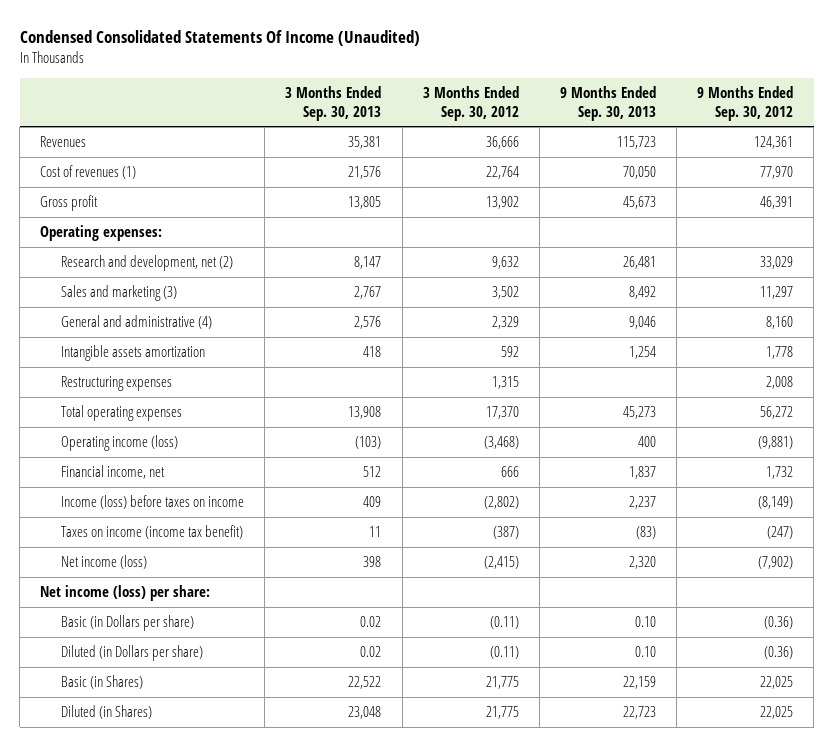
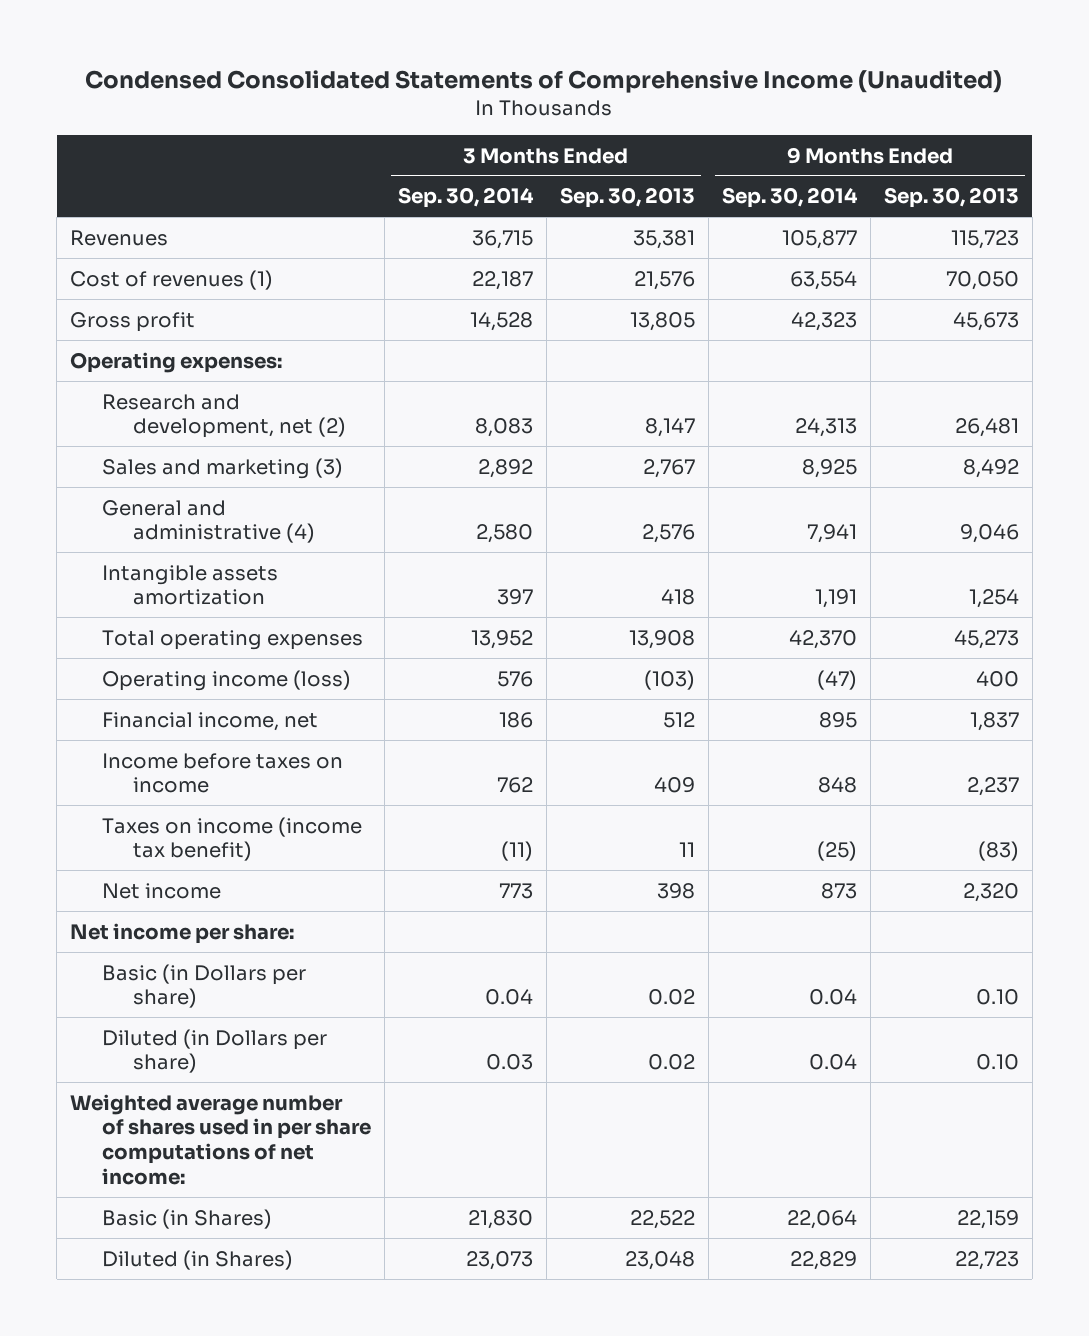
[19,29,420,46] Condensed Consolidated Statements Of Income (Unaudited) -> [85,69,1003,93] Condensed Consolidated Statements of Comprehensive Income (Unaudited)
[422,86,519,121] 3 Months Ended Sep. 30, 2012 -> none
[697,86,794,121] 9 Months Ended Sep. 30, 2012 -> none
none -> [397,187,534,209] Sep. 30, 2014
none -> [721,187,858,209] Sep. 30, 2014
[61,376,173,392] Restructuring expenses -> none
[61,495,245,510] Income (loss) before taxes on income -> [101,752,343,794] Income before taxes on income
[61,555,148,570] Net income (loss) -> [101,882,221,899] Net income
[40,585,211,602] Net income (loss) per share: -> [70,922,295,944] Net income per share:
none -> [70,1093,371,1186] Weighted average number of shares used in per share computations of net income:

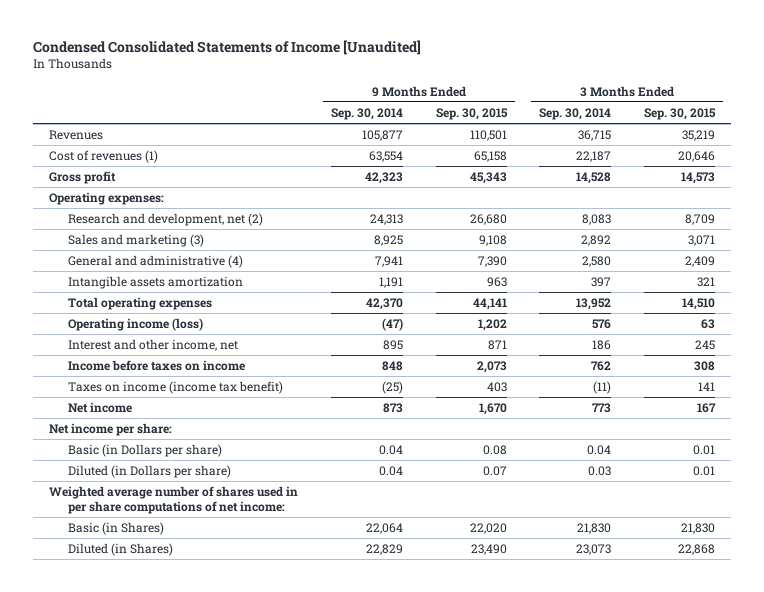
[85,69,1003,93] Condensed Consolidated Statements of Comprehensive Income (Unaudited) -> [33,39,422,55] Condensed Consolidated Statements of Income [Unaudited]
[559,187,695,209] Sep. 30, 2013 -> none
[883,187,1019,209] Sep. 30, 2013 -> none
none -> [435,107,508,120] Sep. 30, 2015
none -> [644,107,717,120] Sep. 30, 2015
[101,711,318,731] Financial income, net -> [67,339,238,352] Interest and other income, net

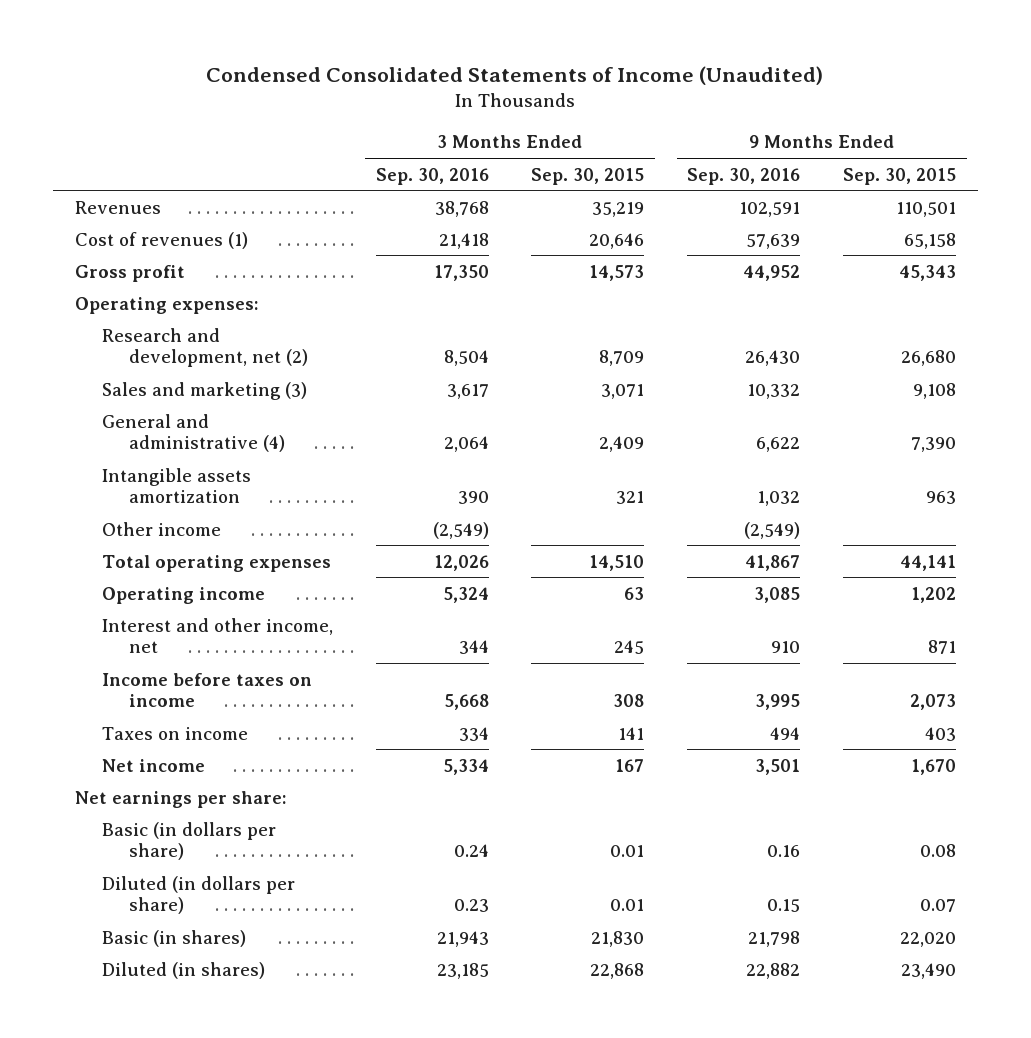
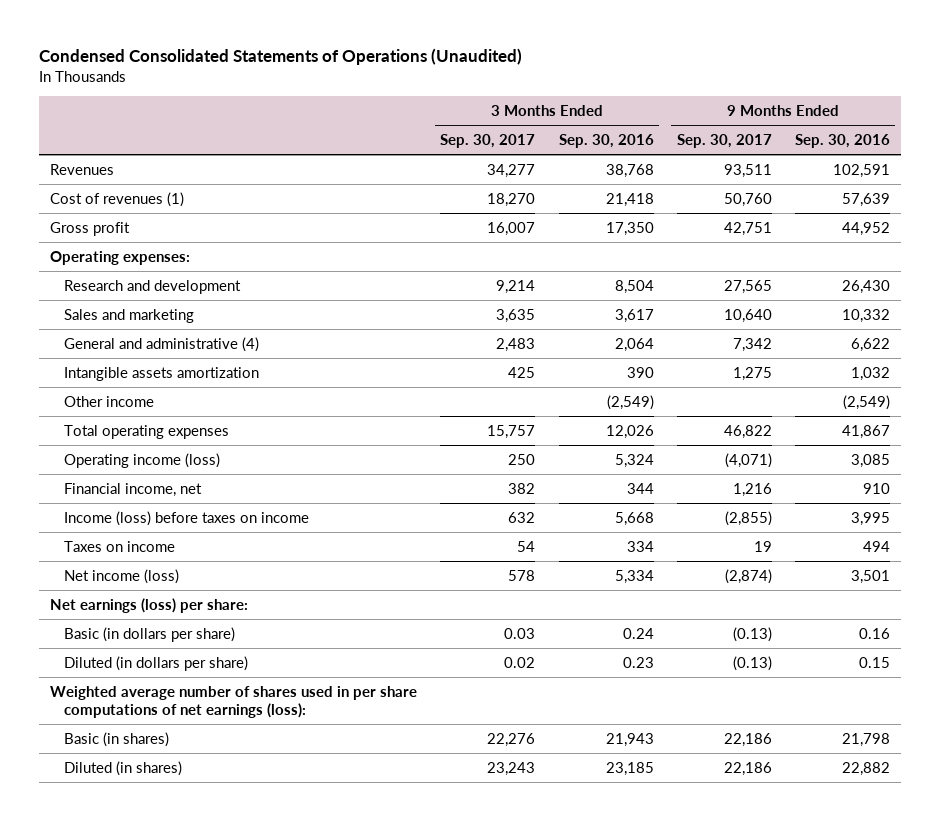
[206,66,824,86] Condensed Consolidated Statements of Income (Unaudited) -> [38,47,522,65] Condensed Consolidated Statements of Operations (Unaudited)
[531,167,645,185] Sep. 30, 2015 -> none
[843,167,957,185] Sep. 30, 2015 -> none
none -> [440,133,536,148] Sep. 30, 2017
none -> [676,133,772,148] Sep. 30, 2017
[101,327,308,368] Research and development, net (2) -> [63,279,241,294] Research and development
[101,381,307,400] Sales and marketing (3) -> [63,308,194,323] Sales and marketing
[101,586,265,604] Operating income -> [63,452,220,468] Operating income (loss)
[101,617,333,654] Interest and other income, net -> [63,482,202,497] Financial income, net
[101,672,312,708] Income before taxes on income -> [63,510,309,526] Income (loss) before taxes on income
[101,758,205,772] Net income -> [63,568,179,584] Net income (loss)
[74,790,287,808] Net earnings per share: -> [50,597,249,613] Net earnings (loss) per share:
none -> [50,685,418,719] Weighted average number of shares used in per share computations of net earnings (loss):

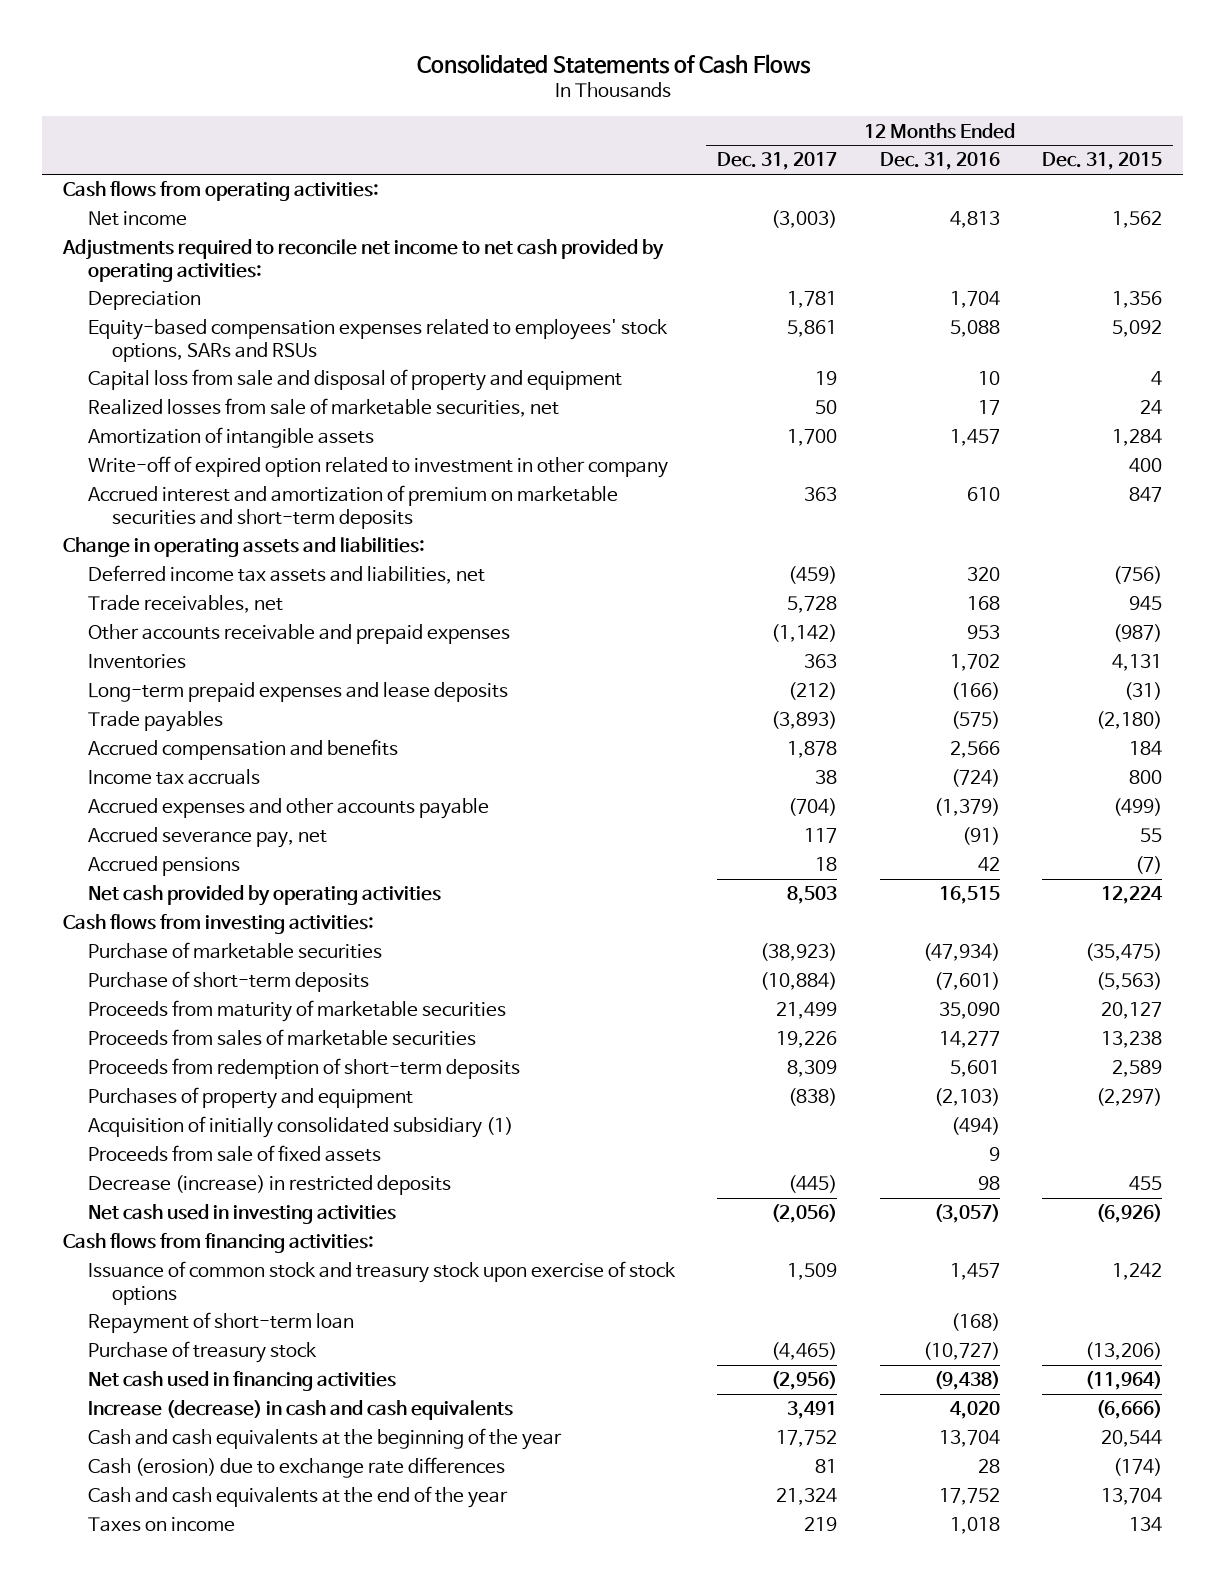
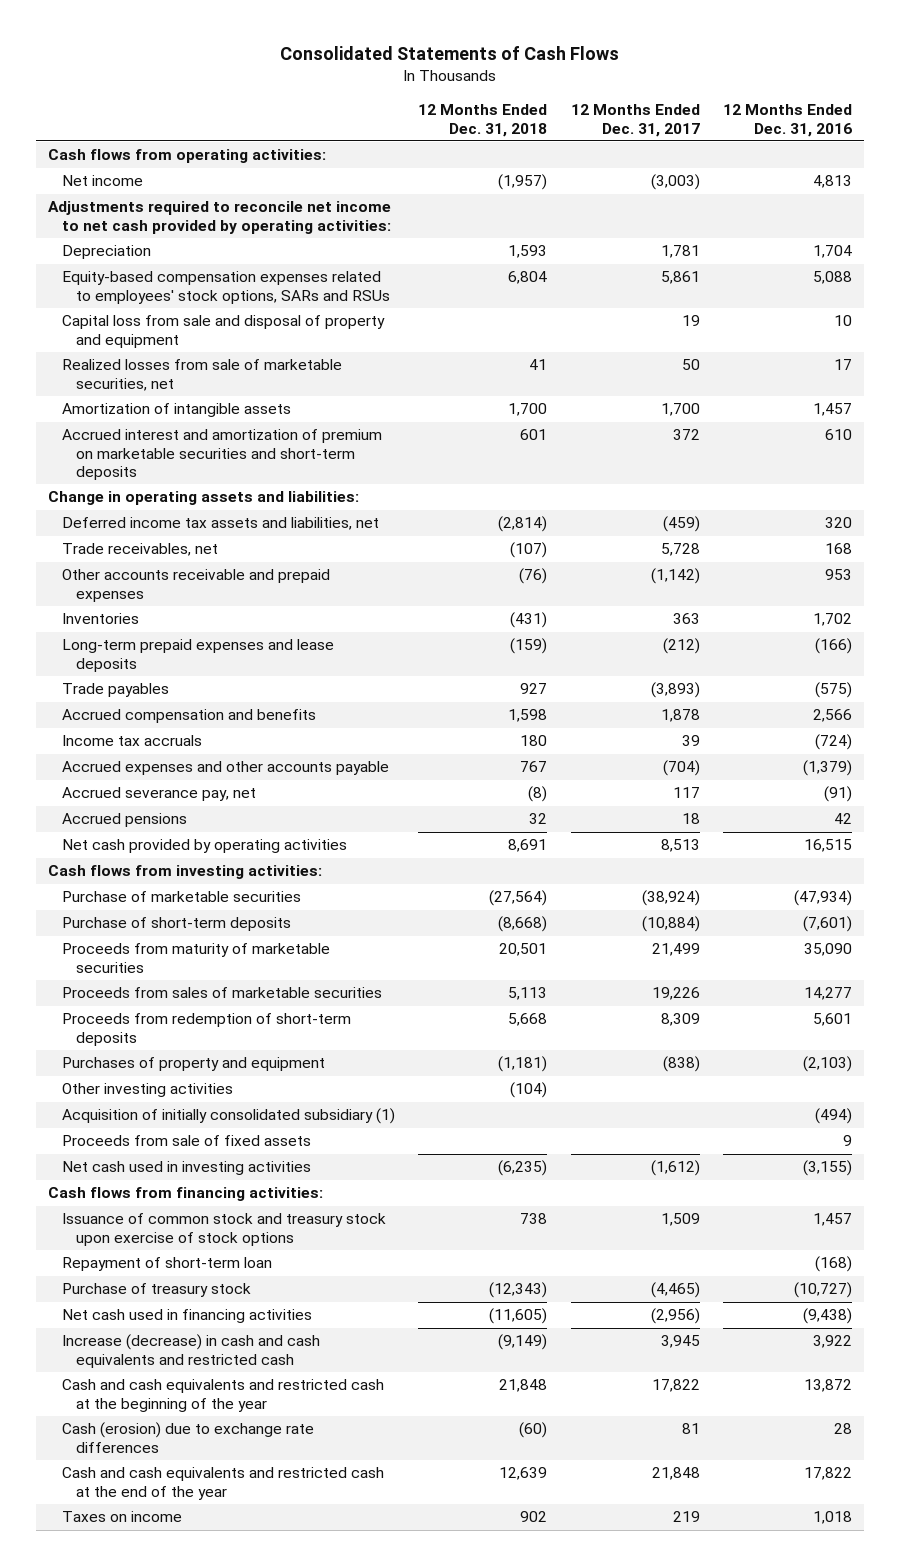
[1041,152,1162,171] Dec. 31, 2015 -> none
none -> [418,104,548,137] 12 Months Ended Dec. 31, 2018
[87,456,668,479] Write-off of expired option related to investment in other company -> none
[804,487,838,502] 363 -> [672,429,700,441] 372
[815,770,838,785] 38 -> [681,735,700,747] 39
[787,886,838,905] 8,503 -> [660,839,700,853] 8,513
[760,943,838,962] (38,923) -> [641,890,700,907] (38,924)
none -> [61,1083,233,1098] Other investing activities
[87,1175,451,1196] Decrease (increase) in restricted deposits -> none
[771,1204,838,1224] (2,056) -> [650,1160,700,1177] (1,612)
[933,1204,1000,1224] (3,057) -> [803,1160,853,1177] (3,155)
[87,1400,513,1421] Increase (decrease) in cash and cash equivalents -> [61,1334,320,1368] Increase (decrease) in cash and cash equivalents and restricted cash
[787,1401,838,1420] 3,491 -> [660,1335,700,1349] 3,945
[949,1401,1000,1420] 4,020 -> [813,1335,853,1349] 3,922
[87,1428,562,1451] Cash and cash equivalents at the beginning of the year -> [61,1379,384,1412] Cash and cash equivalents and restricted cash at the beginning of the year
[776,1430,838,1448] 17,752 -> [651,1379,700,1393] 17,822
[938,1430,1000,1448] 13,704 -> [804,1379,853,1393] 13,872
[87,1486,508,1509] Cash and cash equivalents at the end of the year -> [61,1467,384,1500] Cash and cash equivalents and restricted cash at the end of the year
[776,1488,838,1506] 21,324 -> [651,1467,700,1481] 21,848
[938,1488,1000,1506] 17,752 -> [804,1467,853,1481] 17,822

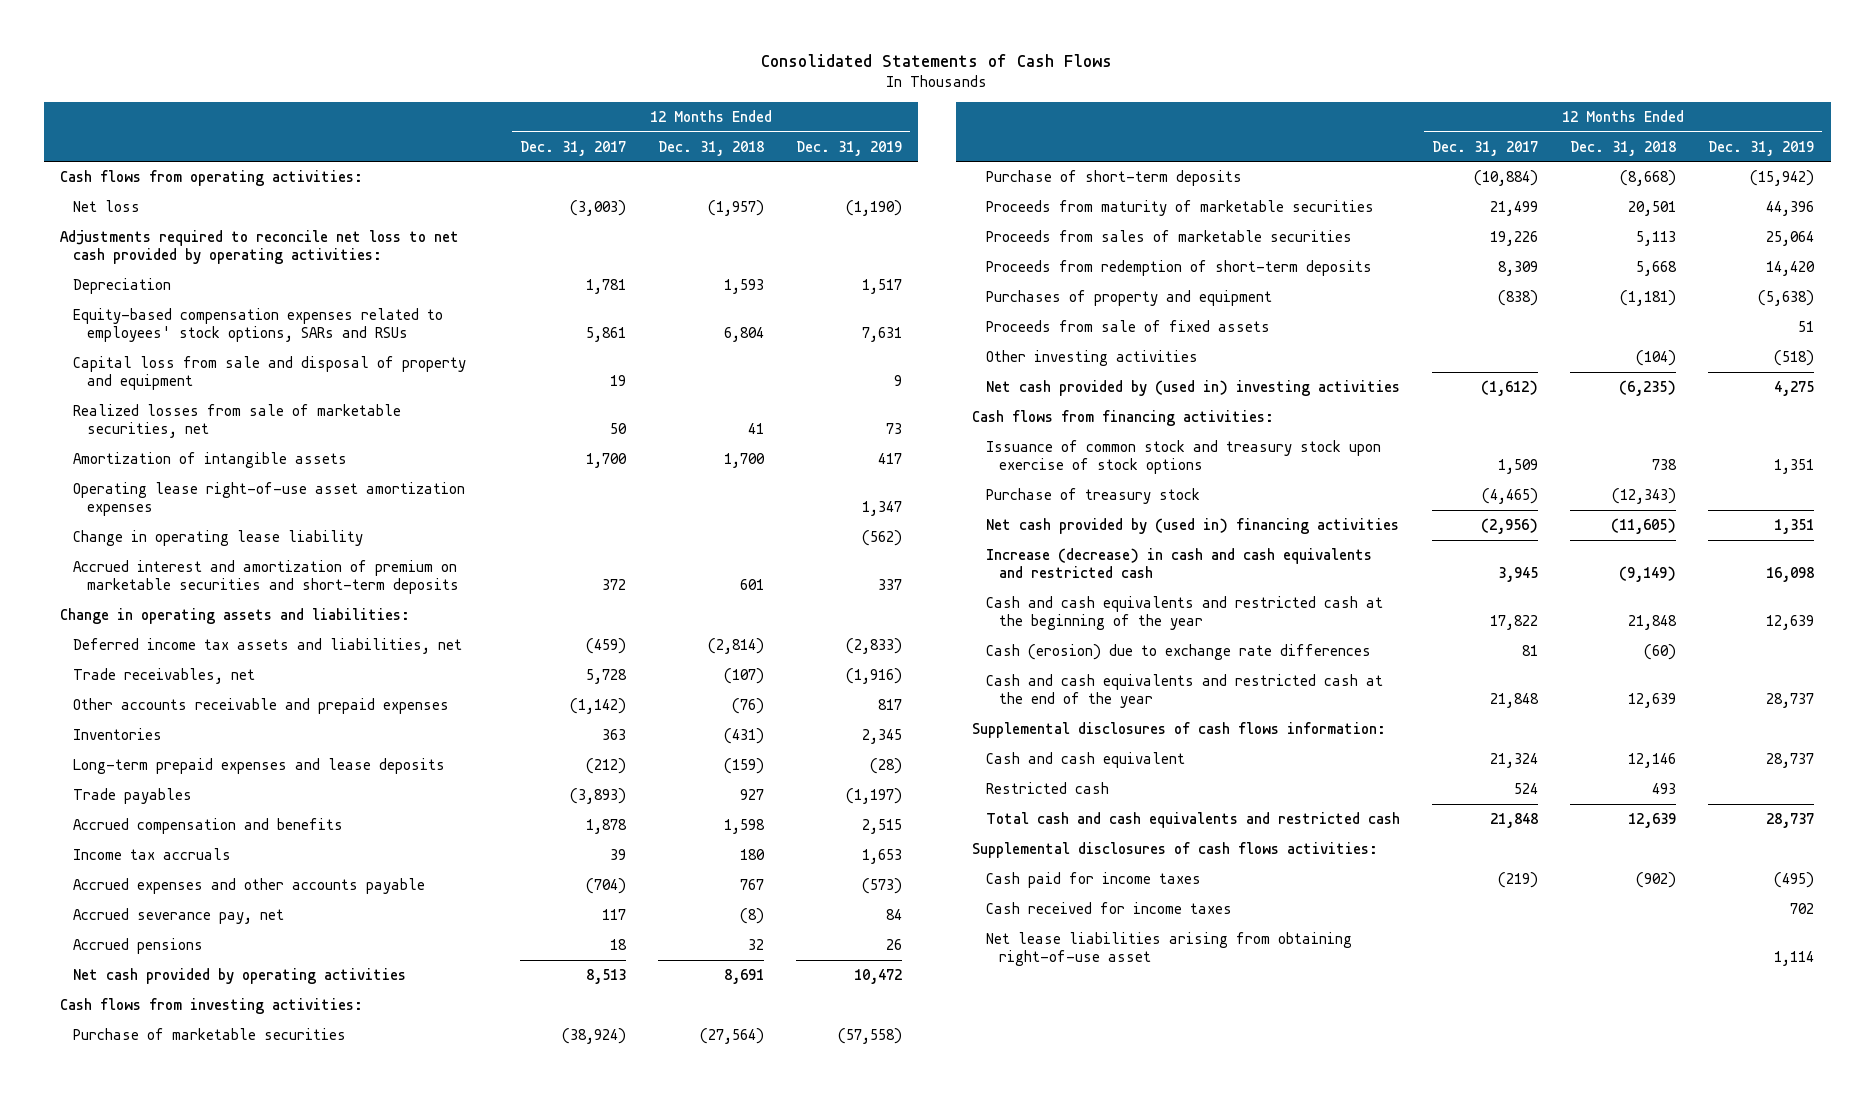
[723,104,853,137] 12 Months Ended Dec. 31, 2016 -> none
none -> [796,140,903,156] Dec. 31, 2019
[61,175,143,187] Net income -> [73,200,141,213] Net loss
[47,201,391,234] Adjustments required to reconcile net income to net cash provided by operating activities: -> [59,230,459,264] Adjustments required to reconcile net loss to net cash provided by operating activities:
none -> [73,482,466,516] Operating lease right-of-use asset amortization expenses
none -> [73,530,364,547] Change in operating lease liability
[61,1108,395,1125] Acquisition of initially consolidated subsidiary (1) -> none
[61,1083,233,1098] Other investing activities -> [985,350,1198,367] Other investing activities
[61,1161,311,1176] Net cash used in investing activities -> [985,380,1400,397] Net cash provided by (used in) investing activities
[61,1257,272,1272] Repayment of short-term loan -> none
[61,1309,312,1324] Net cash used in financing activities -> [985,518,1399,535] Net cash provided by (used in) financing activities
none -> [971,722,1386,739] Supplemental disclosures of cash flows information:
none -> [985,752,1185,769] Cash and cash equivalent
none -> [985,782,1109,795] Restricted cash
none -> [985,812,1400,829] Total cash and cash equivalents and restricted cash
none -> [971,842,1378,859] Supplemental disclosures of cash flows activities:
[61,1511,182,1523] Taxes on income -> [985,872,1201,889] Cash paid for income taxes
[520,1511,548,1523] 902 -> [1636,872,1677,889] (902)
[672,1511,700,1523] 219 -> [1497,872,1538,889] (219)
none -> [985,902,1232,915] Cash received for income taxes
none -> [985,932,1352,966] Net lease liabilities arising from obtaining right-of-use asset

